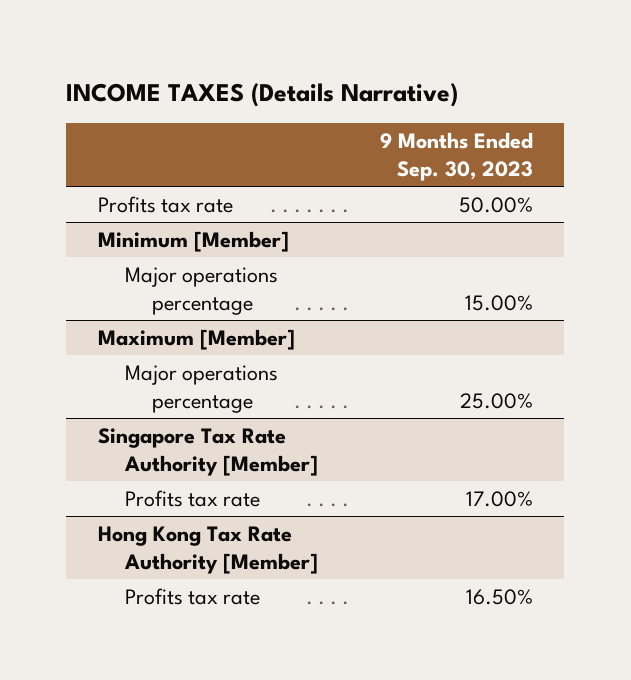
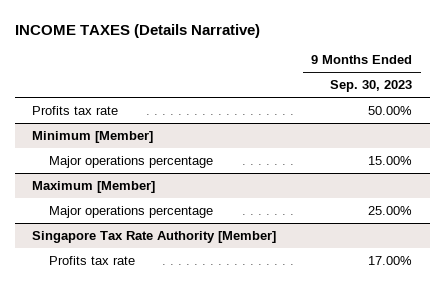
[97,525,318,574] Hong Kong Tax Rate Authority [Member] -> none
[124,587,260,605] Profits tax rate -> none

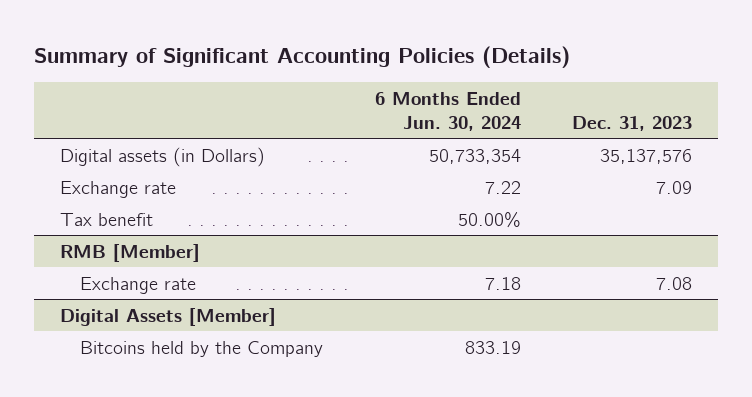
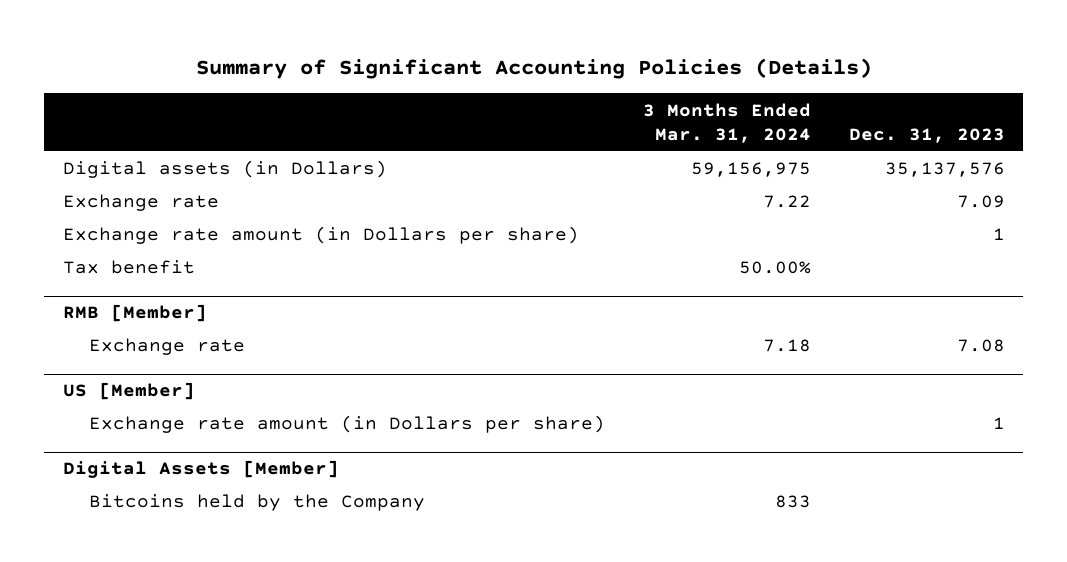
[374,91,521,131] 6 Months Ended Jun. 30, 2024 -> none
none -> [642,102,811,143] 3 Months Ended Mar. 31, 2024
none -> [62,226,579,245] Exchange rate amount (in Dollars per share)
none -> [62,382,195,401] US [Member]
none -> [88,415,605,434] Exchange rate amount (in Dollars per share)

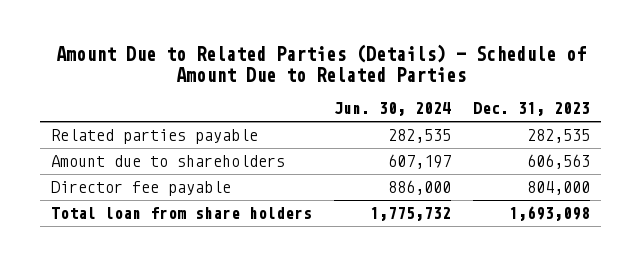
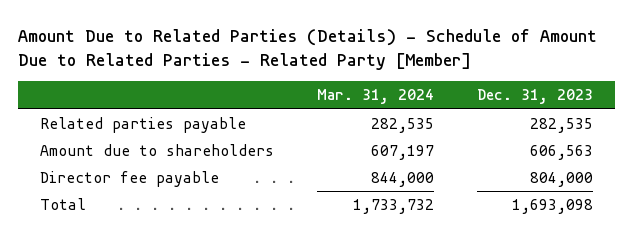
[55,43,586,82] Amount Due to Related Parties (Details) - Schedule of Amount Due to Related Parties -> [17,28,597,70] Amount Due to Related Parties (Details) - Schedule of Amount Due to Related Parties - Related Party [Member]
[334,102,452,117] Jun. 30, 2024 -> none
none -> [317,89,435,105] Mar. 31, 2024
[50,207,312,220] Total loan from share holders -> [39,198,86,211] Total

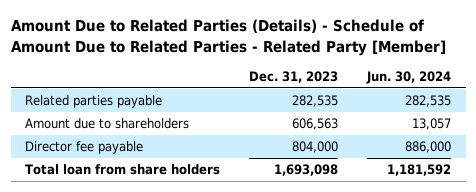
[317,89,435,105] Mar. 31, 2024 -> none
none -> [366,71,452,85] Jun. 30, 2024
[39,198,86,211] Total -> [25,164,221,176] Total loan from share holders

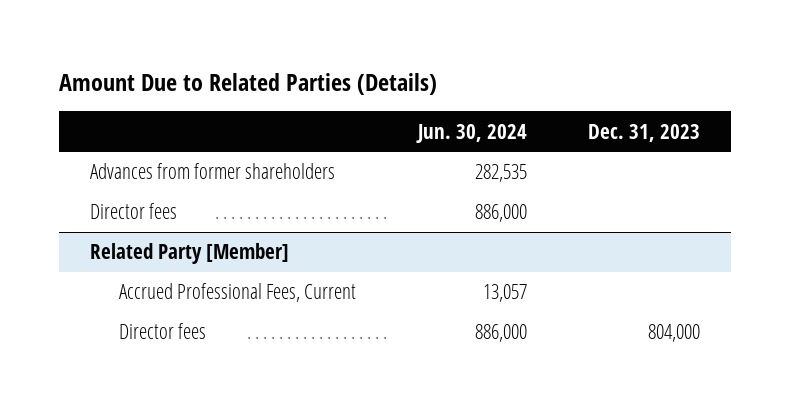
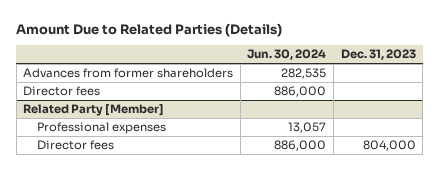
[119,283,357,303] Accrued Professional Fees, Current -> [36,122,166,135] Professional expenses

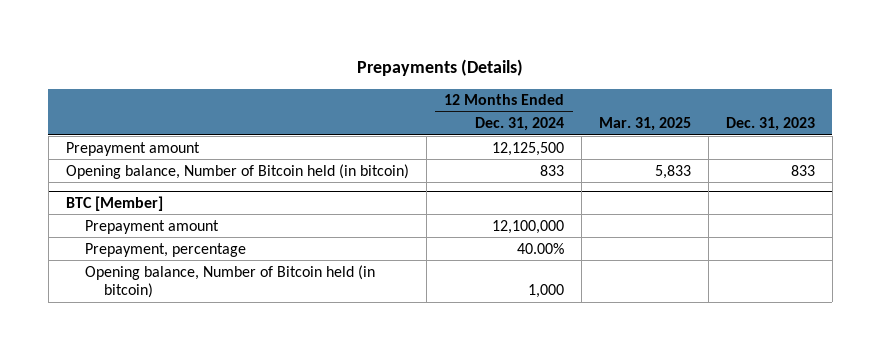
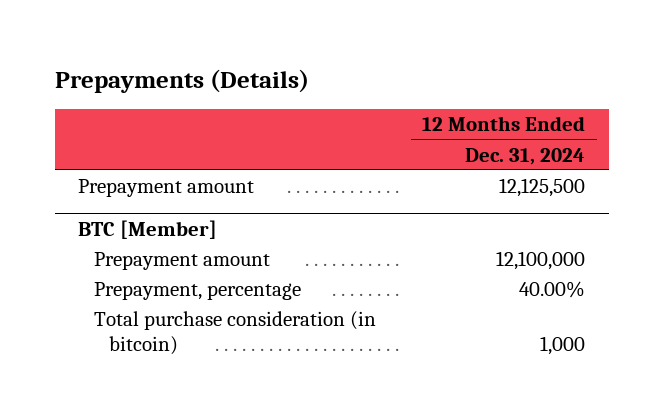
[598,117,691,132] Mar. 31, 2025 -> none
[725,117,815,132] Dec. 31, 2023 -> none
[65,163,409,179] Opening balance, Number of Bitcoin held (in bitcoin) -> none
[85,264,376,299] Opening balance, Number of Bitcoin held (in bitcoin) -> none
none -> [93,311,376,356] Total purchase consideration (in bitcoin)

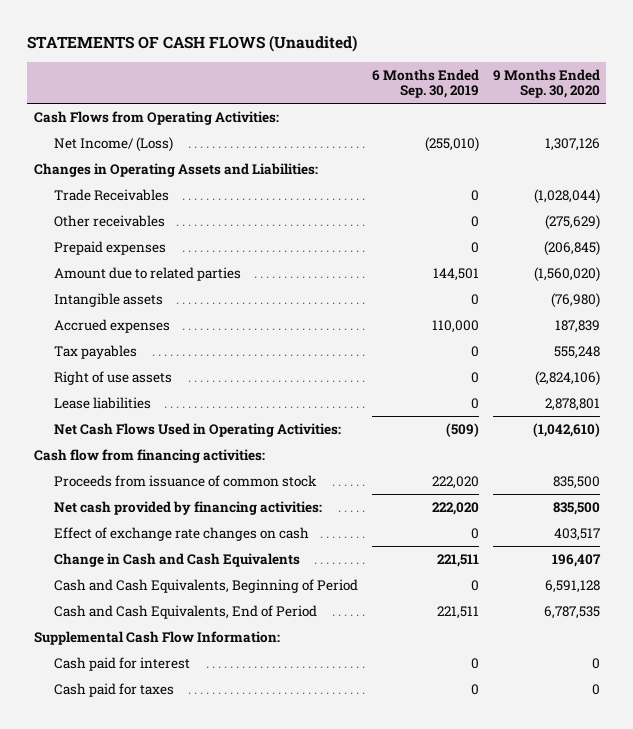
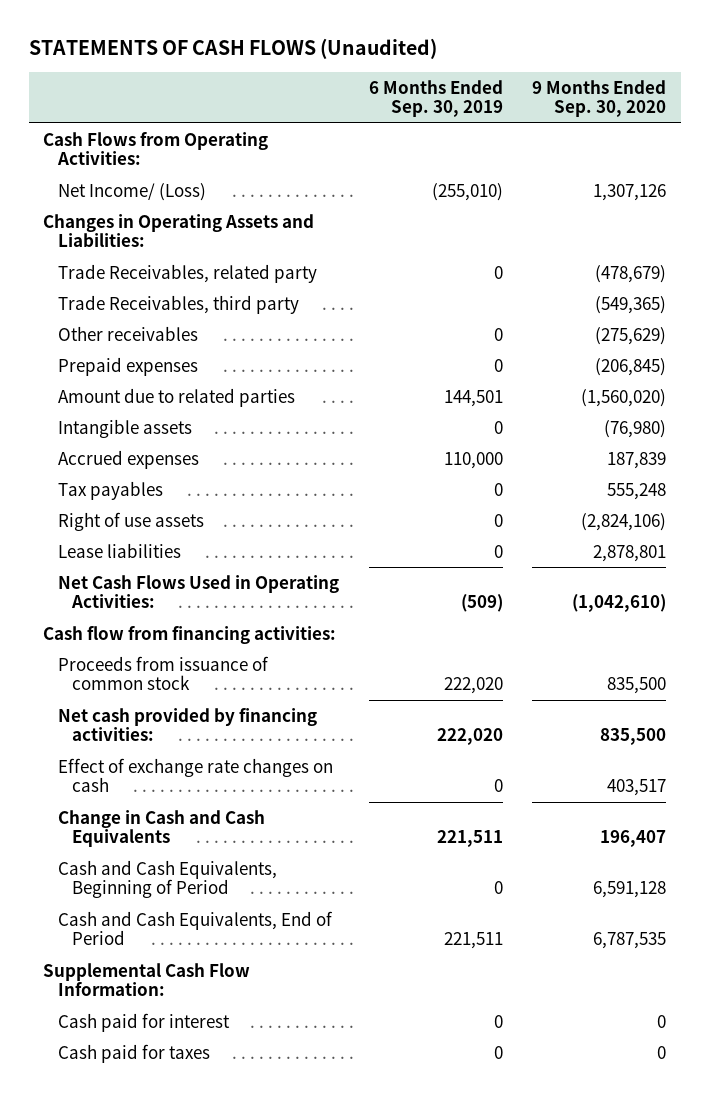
[54,188,170,201] Trade Receivables -> [57,263,317,283] Trade Receivables, related party
[533,188,600,204] (1,028,044) -> [595,264,667,283] (478,679)
none -> [57,294,299,314] Trade Receivables, third party

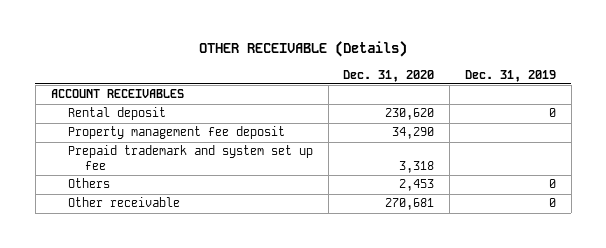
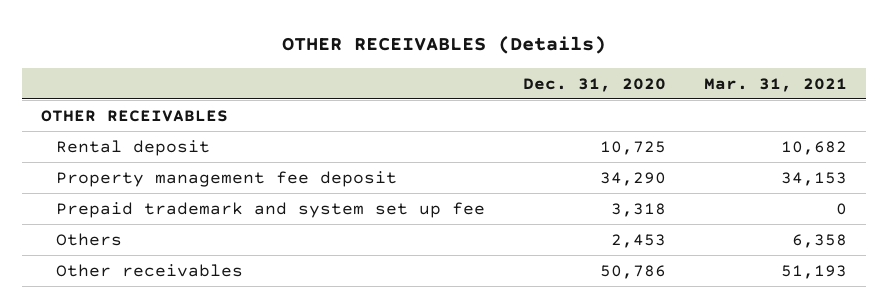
[199,41,408,58] OTHER RECEIVABLE (Details) -> [282,36,607,55] OTHER RECEIVABLES (Details)
[464,69,556,82] Dec. 31, 2019 -> none
none -> [704,77,848,92] Mar. 31, 2021
[50,89,184,99] ACCOUNT RECEIVABLES -> none
none -> [41,109,229,122] OTHER RECEIVABLES
[385,108,435,121] 230,620 -> [600,140,667,155] 10,725
[67,197,180,208] Other receivable -> [56,263,244,277] Other receivables
[385,198,435,211] 270,681 -> [600,264,667,279] 50,786

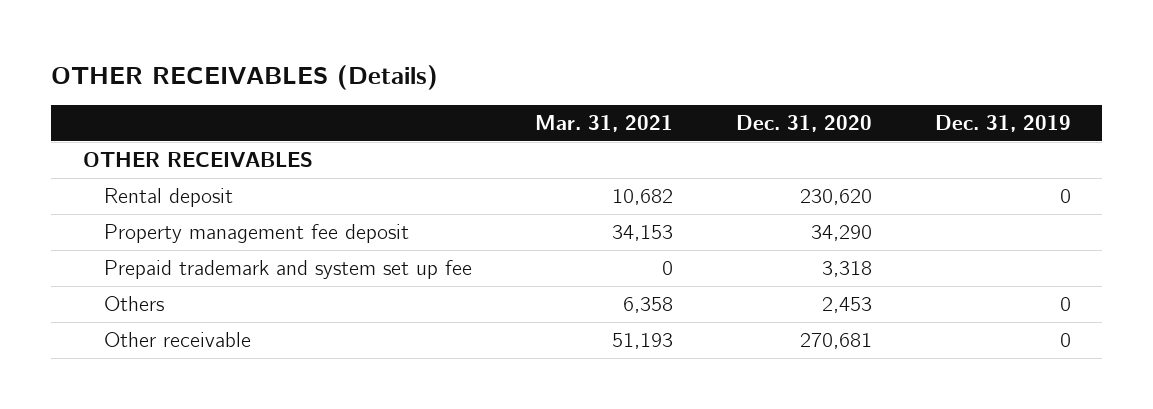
none -> [934,115,1071,133] Dec. 31, 2019
[600,140,667,155] 10,725 -> [799,189,872,206] 230,620
[56,263,244,277] Other receivables -> [104,332,252,348] Other receivable
[600,264,667,279] 50,786 -> [799,333,872,350] 270,681

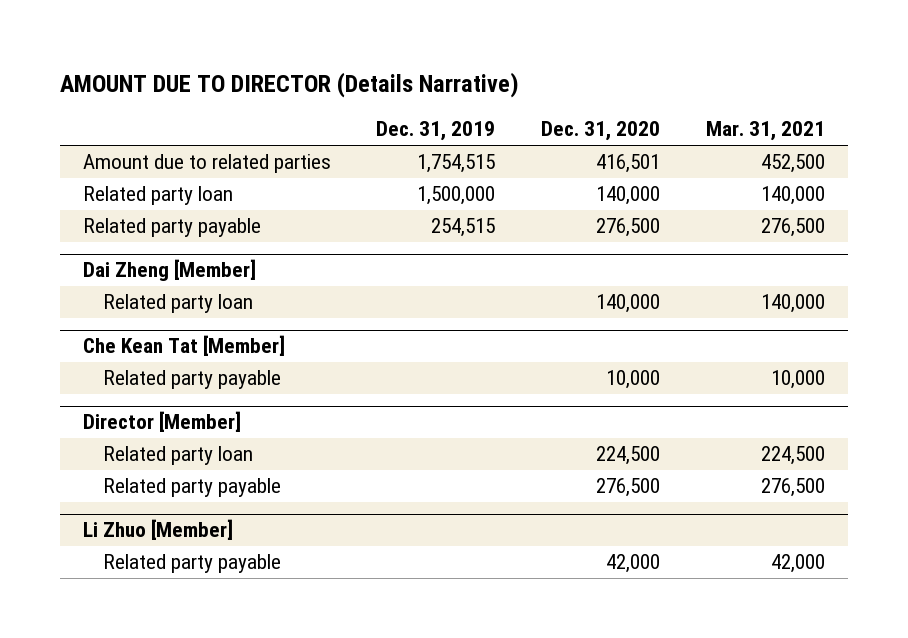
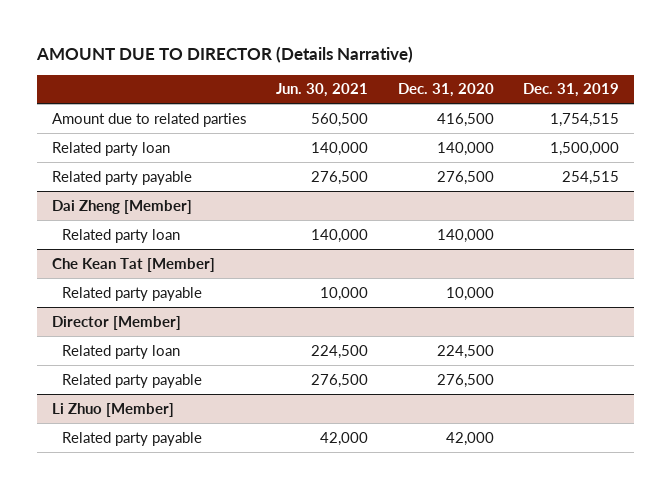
[705,121,825,142] Mar. 31, 2021 -> none
none -> [276,83,369,98] Jun. 30, 2021
[596,154,661,174] 416,501 -> [436,112,494,127] 416,500

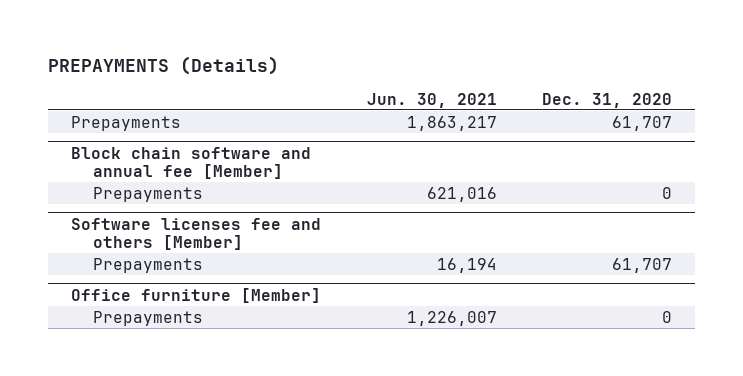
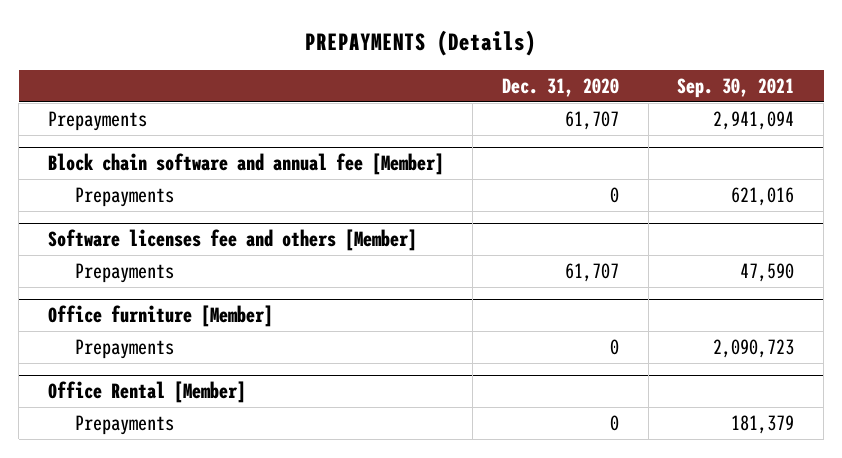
[366,92,497,108] Jun. 30, 2021 -> none
none -> [677,78,795,99] Sep. 30, 2021
none -> [47,381,246,404] Office Rental [Member]
none -> [75,414,175,435] Prepayments

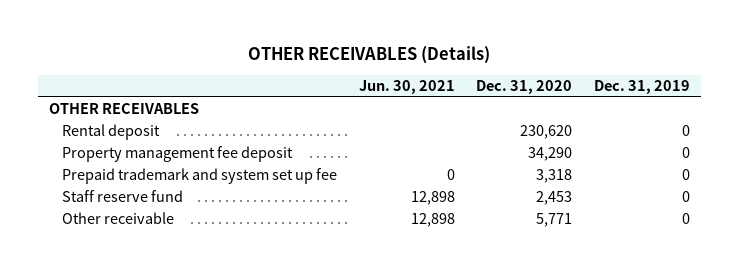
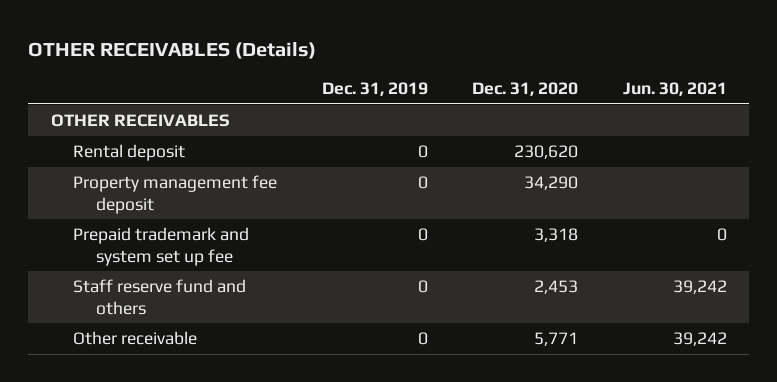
[62,190,184,203] Staff reserve fund -> [73,278,247,315] Staff reserve fund and others
[410,191,455,206] 12,898 -> [672,279,727,294] 39,242
[410,213,455,228] 12,898 -> [672,331,727,346] 39,242

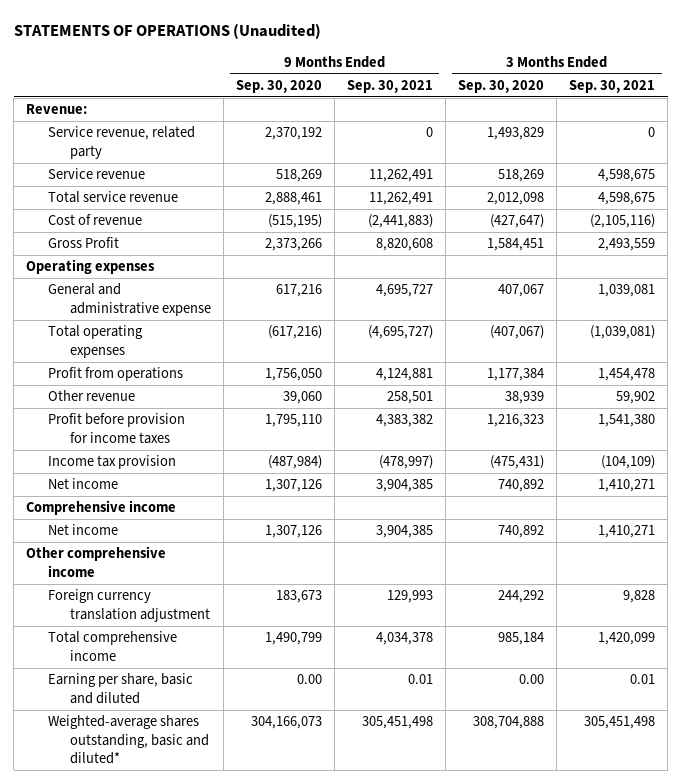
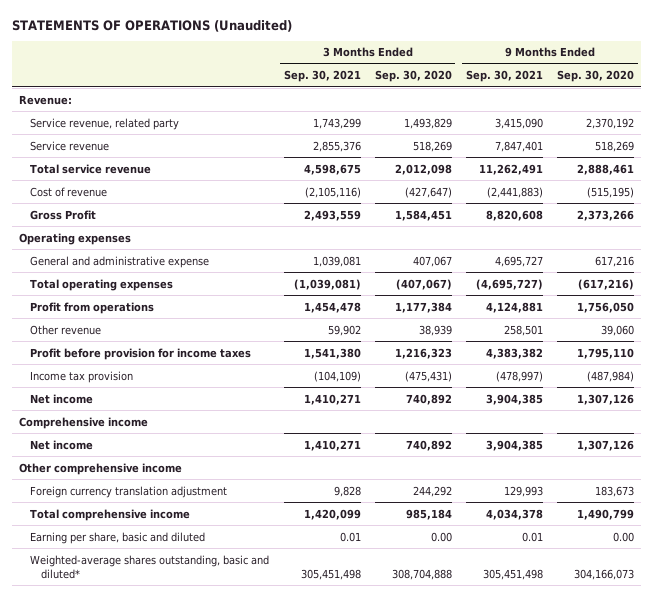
[426,127,434,138] 0 -> [495,117,544,129] 3,415,090
[648,127,656,138] 0 -> [312,117,361,129] 1,743,299
[369,169,434,183] 11,262,491 -> [495,140,544,152] 7,847,401
[598,169,656,183] 4,598,675 -> [312,140,361,152] 2,855,376

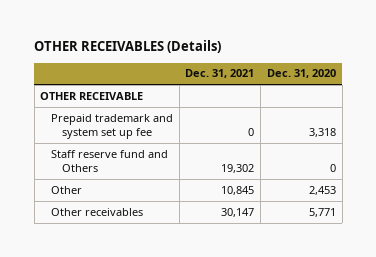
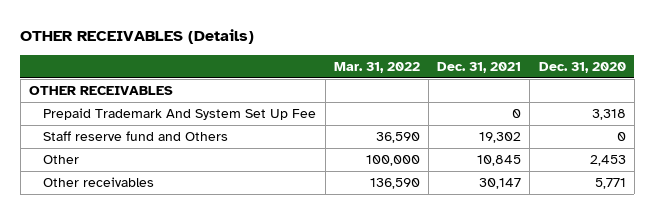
none -> [333,62,420,74] Mar. 31, 2022
[40,91,144,100] OTHER RECEIVABLE -> [29,85,174,95] OTHER RECEIVABLES
[51,113,174,140] Prepaid trademark and system set up fee -> [43,107,317,120] Prepaid Trademark And System Set Up Fee

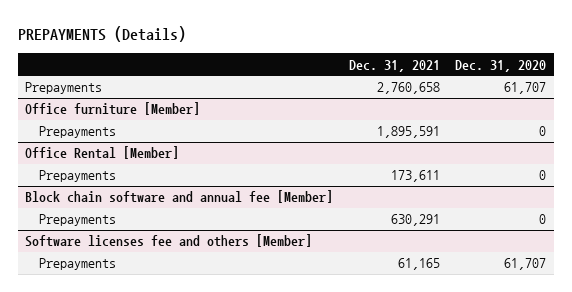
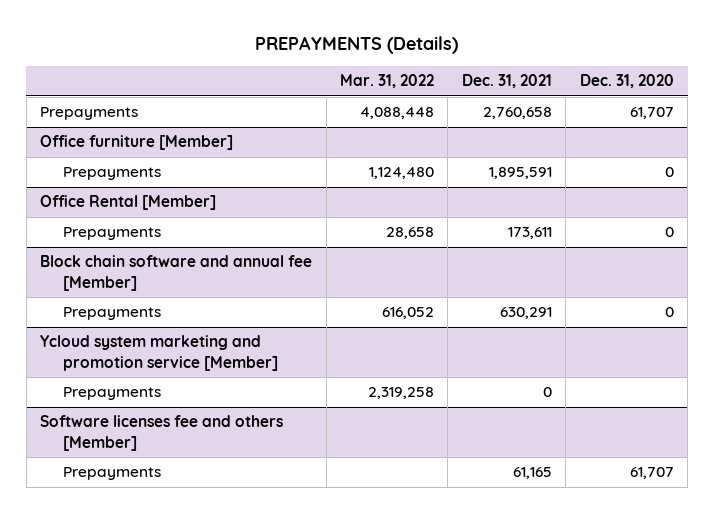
none -> [339,74,434,89] Mar. 31, 2022
none -> [40,335,278,371] Ycloud system marketing and promotion service [Member]
none -> [62,387,161,401] Prepayments

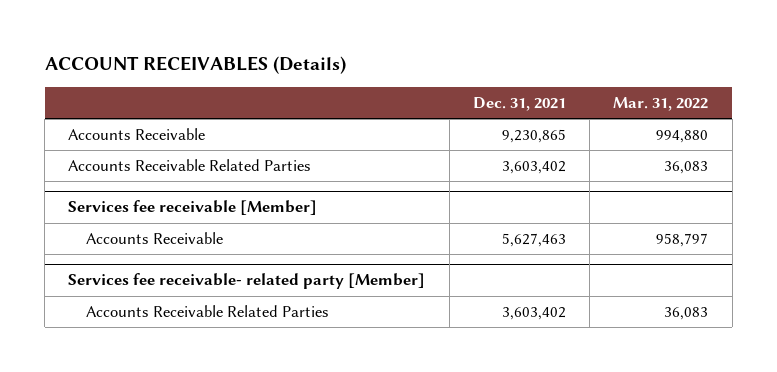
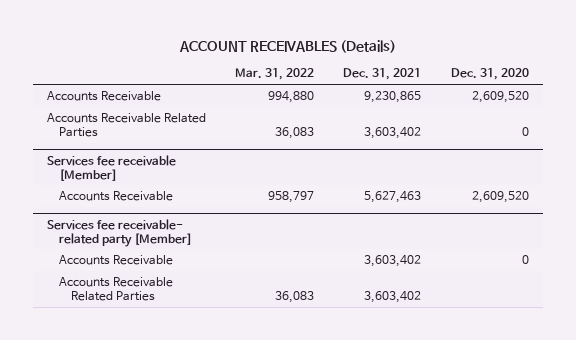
none -> [450,68,529,81] Dec. 31, 2020
none -> [58,255,173,266] Accounts Receivable

